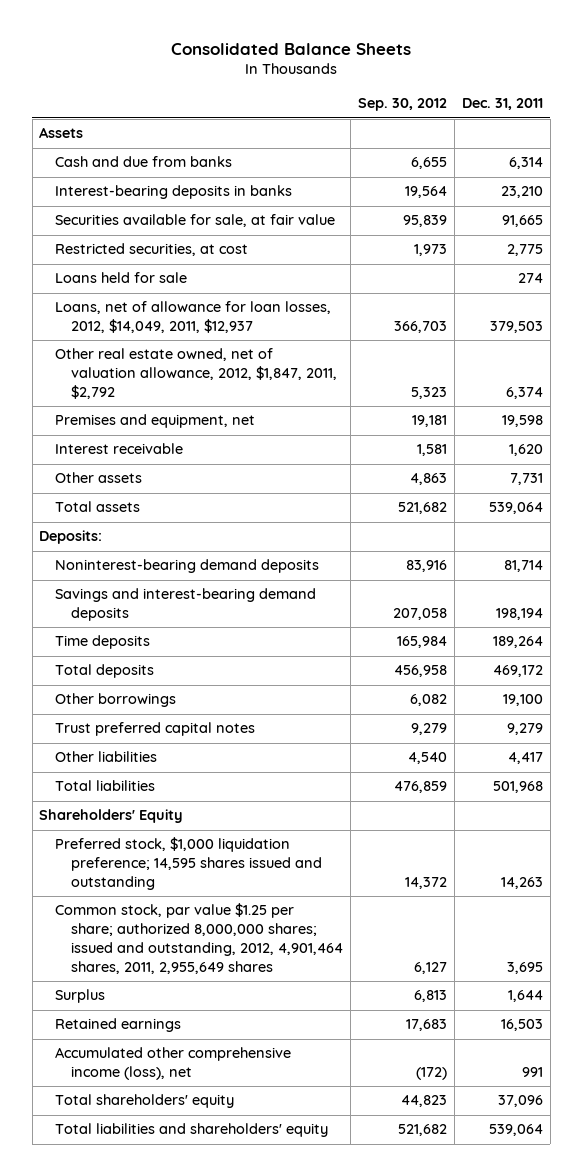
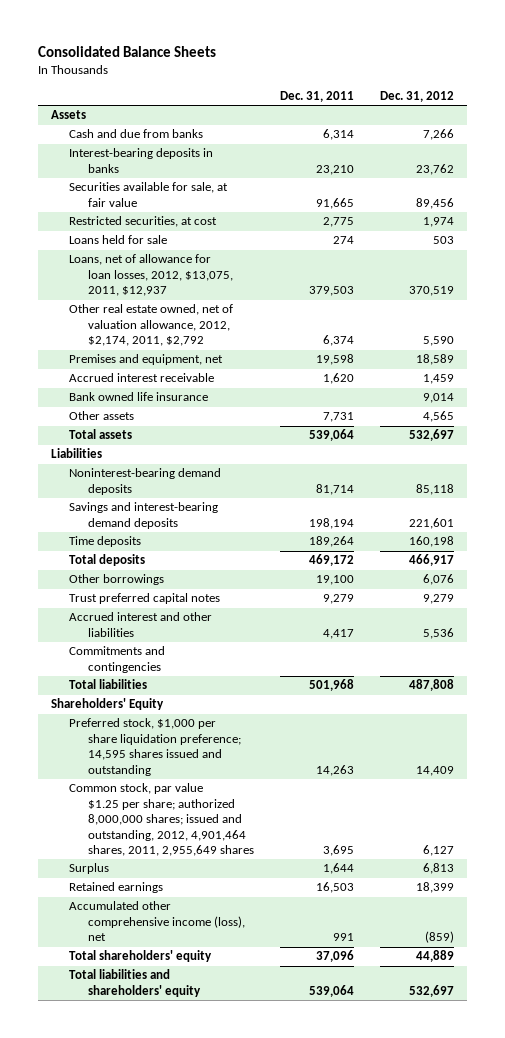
[358,98,448,112] Sep. 30, 2012 -> none
none -> [380,90,455,102] Dec. 31, 2012
[55,301,332,334] Loans, net of allowance for loan losses, 2012, $14,049, 2011, $12,937 -> [69,254,234,297] Loans, net of allowance for loan losses, 2012, $13,075, 2011, $12,937
[55,348,338,400] Other real estate owned, net of valuation allowance, 2012, $1,847, 2011, $2,792 -> [69,304,234,347] Other real estate owned, net of valuation allowance, 2012, $2,174, 2011, $2,792
[55,443,184,455] Interest receivable -> [69,373,215,383] Accrued interest receivable
none -> [69,392,209,402] Bank owned life insurance
[39,530,103,545] Deposits: -> none
none -> [50,448,102,459] Liabilities
[55,751,158,763] Other liabilities -> [69,612,213,637] Accrued interest and other liabilities
none -> [69,646,166,673] Commitments and contingencies
[55,837,323,891] Preferred stock, $1,000 liquidation preference; 14,595 shares issued and outstanding -> [69,718,242,776] Preferred stock, $1,000 per share liquidation preference; 14,595 shares issued and outstanding

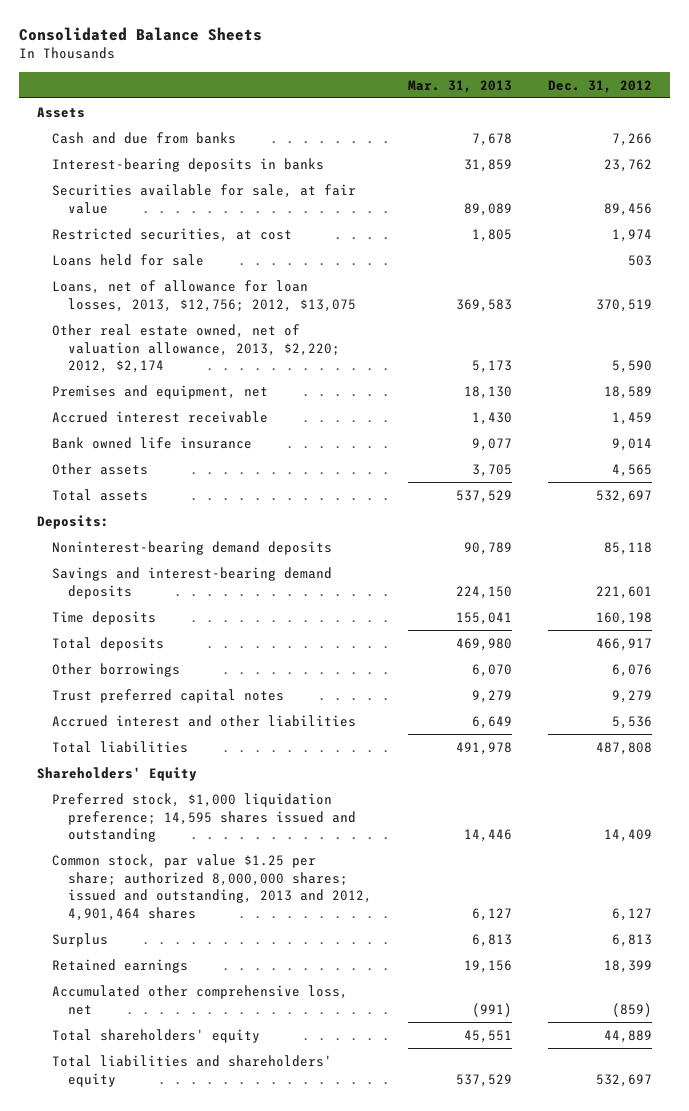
[280,90,355,102] Dec. 31, 2011 -> none
none -> [408,79,513,93] Mar. 31, 2013
[69,254,234,297] Loans, net of allowance for loan losses, 2012, $13,075, 2011, $12,937 -> [52,279,356,312] Loans, net of allowance for loan losses, 2013, $12,756; 2012, $13,075
[69,304,234,347] Other real estate owned, net of valuation allowance, 2012, $2,174, 2011, $2,792 -> [52,323,340,374] Other real estate owned, net of valuation allowance, 2013, $2,220; 2012, $2,174
[50,448,102,459] Liabilities -> none
none -> [36,514,109,529] Deposits:
[69,646,166,673] Commitments and contingencies -> none
[69,718,242,776] Preferred stock, $1,000 per share liquidation preference; 14,595 shares issued and outstanding -> [52,792,356,843] Preferred stock, $1,000 liquidation preference; 14,595 shares issued and outstanding
[69,783,255,857] Common stock, par value $1.25 per share; authorized 8,000,000 shares; issued and outstanding, 2012, 4,901,464 shares, 2011, 2,955,649 shares -> [52,853,372,921] Common stock, par value $1.25 per share; authorized 8,000,000 shares; issued and outstanding, 2013 and 2012, 4,901,464 shares
[69,901,246,942] Accumulated other comprehensive income (loss), net -> [52,984,349,1015] Accumulated other comprehensive loss, net

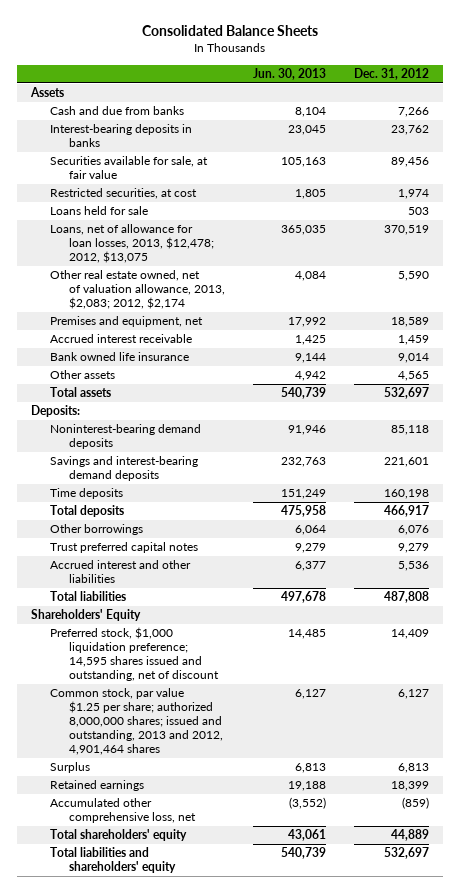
[408,79,513,93] Mar. 31, 2013 -> none
none -> [253,67,327,80] Jun. 30, 2013
[52,279,356,312] Loans, net of allowance for loan losses, 2013, $12,756; 2012, $13,075 -> [50,224,215,264] Loans, net of allowance for loan losses, 2013, $12,478; 2012, $13,075
[52,323,340,374] Other real estate owned, net of valuation allowance, 2013, $2,220; 2012, $2,174 -> [50,270,226,310] Other real estate owned, net of valuation allowance, 2013, $2,083; 2012, $2,174
[52,792,356,843] Preferred stock, $1,000 liquidation preference; 14,595 shares issued and outstanding -> [50,627,220,682] Preferred stock, $1,000 liquidation preference; 14,595 shares issued and outstanding, net of discount

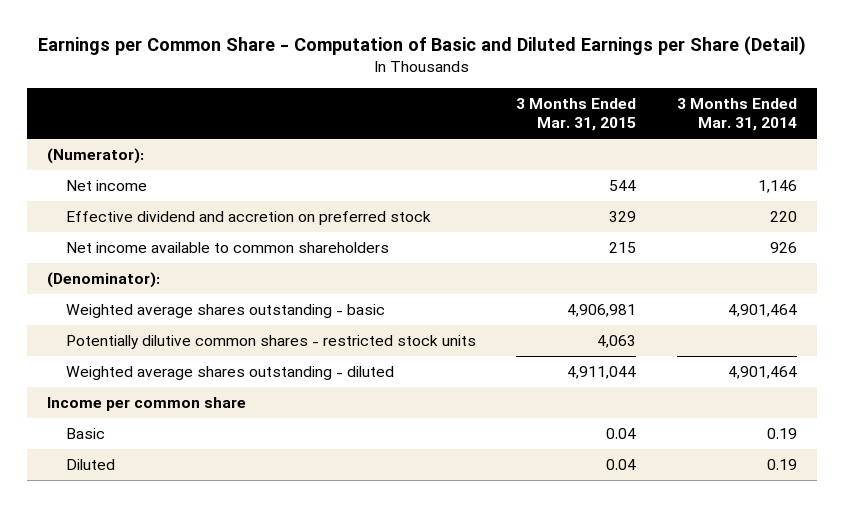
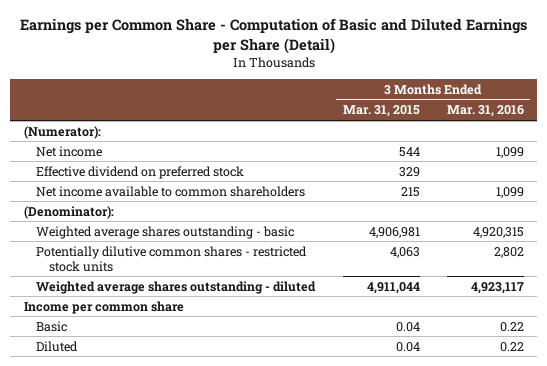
[676,97,797,132] 3 Months Ended Mar. 31, 2014 -> none
none -> [446,105,524,118] Mar. 31, 2016
[66,210,432,225] Effective dividend and accretion on preferred stock -> [36,165,245,179] Effective dividend on preferred stock

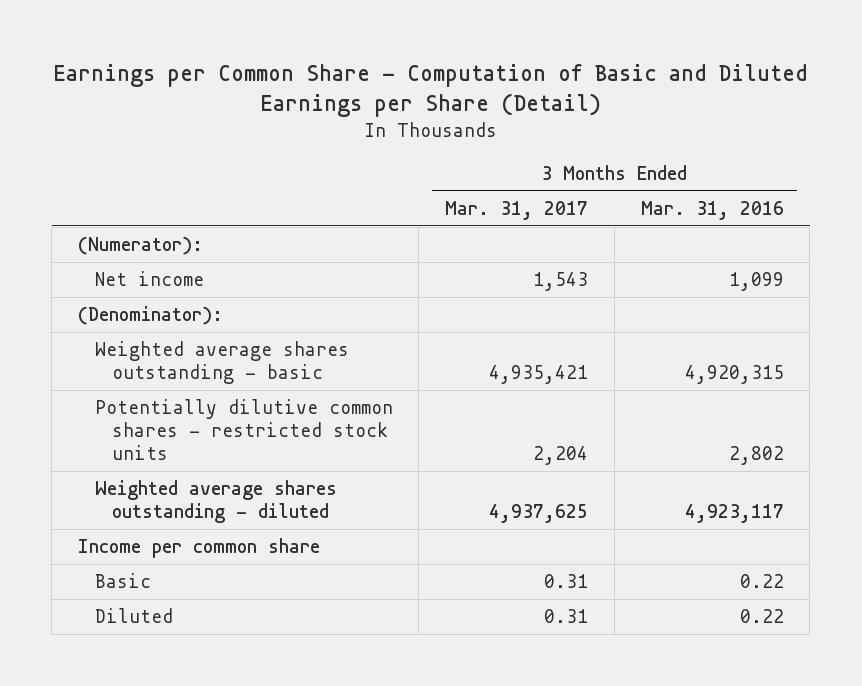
[342,105,420,118] Mar. 31, 2015 -> none
none -> [445,200,589,220] Mar. 31, 2017
[36,165,245,179] Effective dividend on preferred stock -> none
[36,185,306,197] Net income available to common shareholders -> none

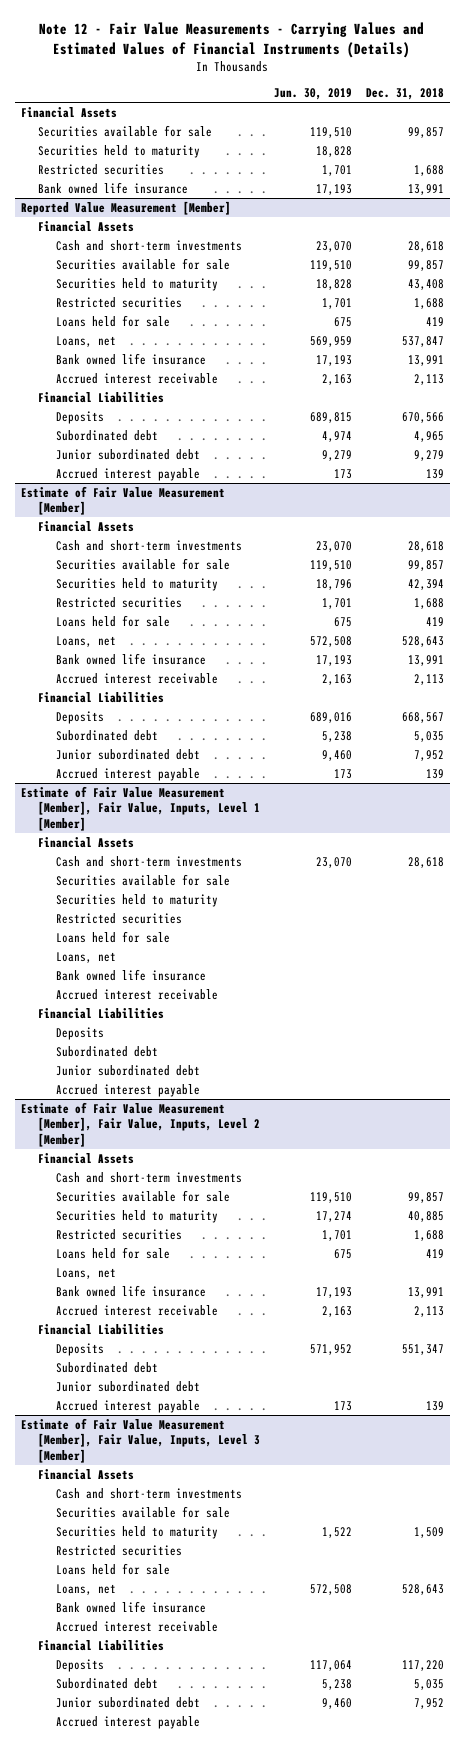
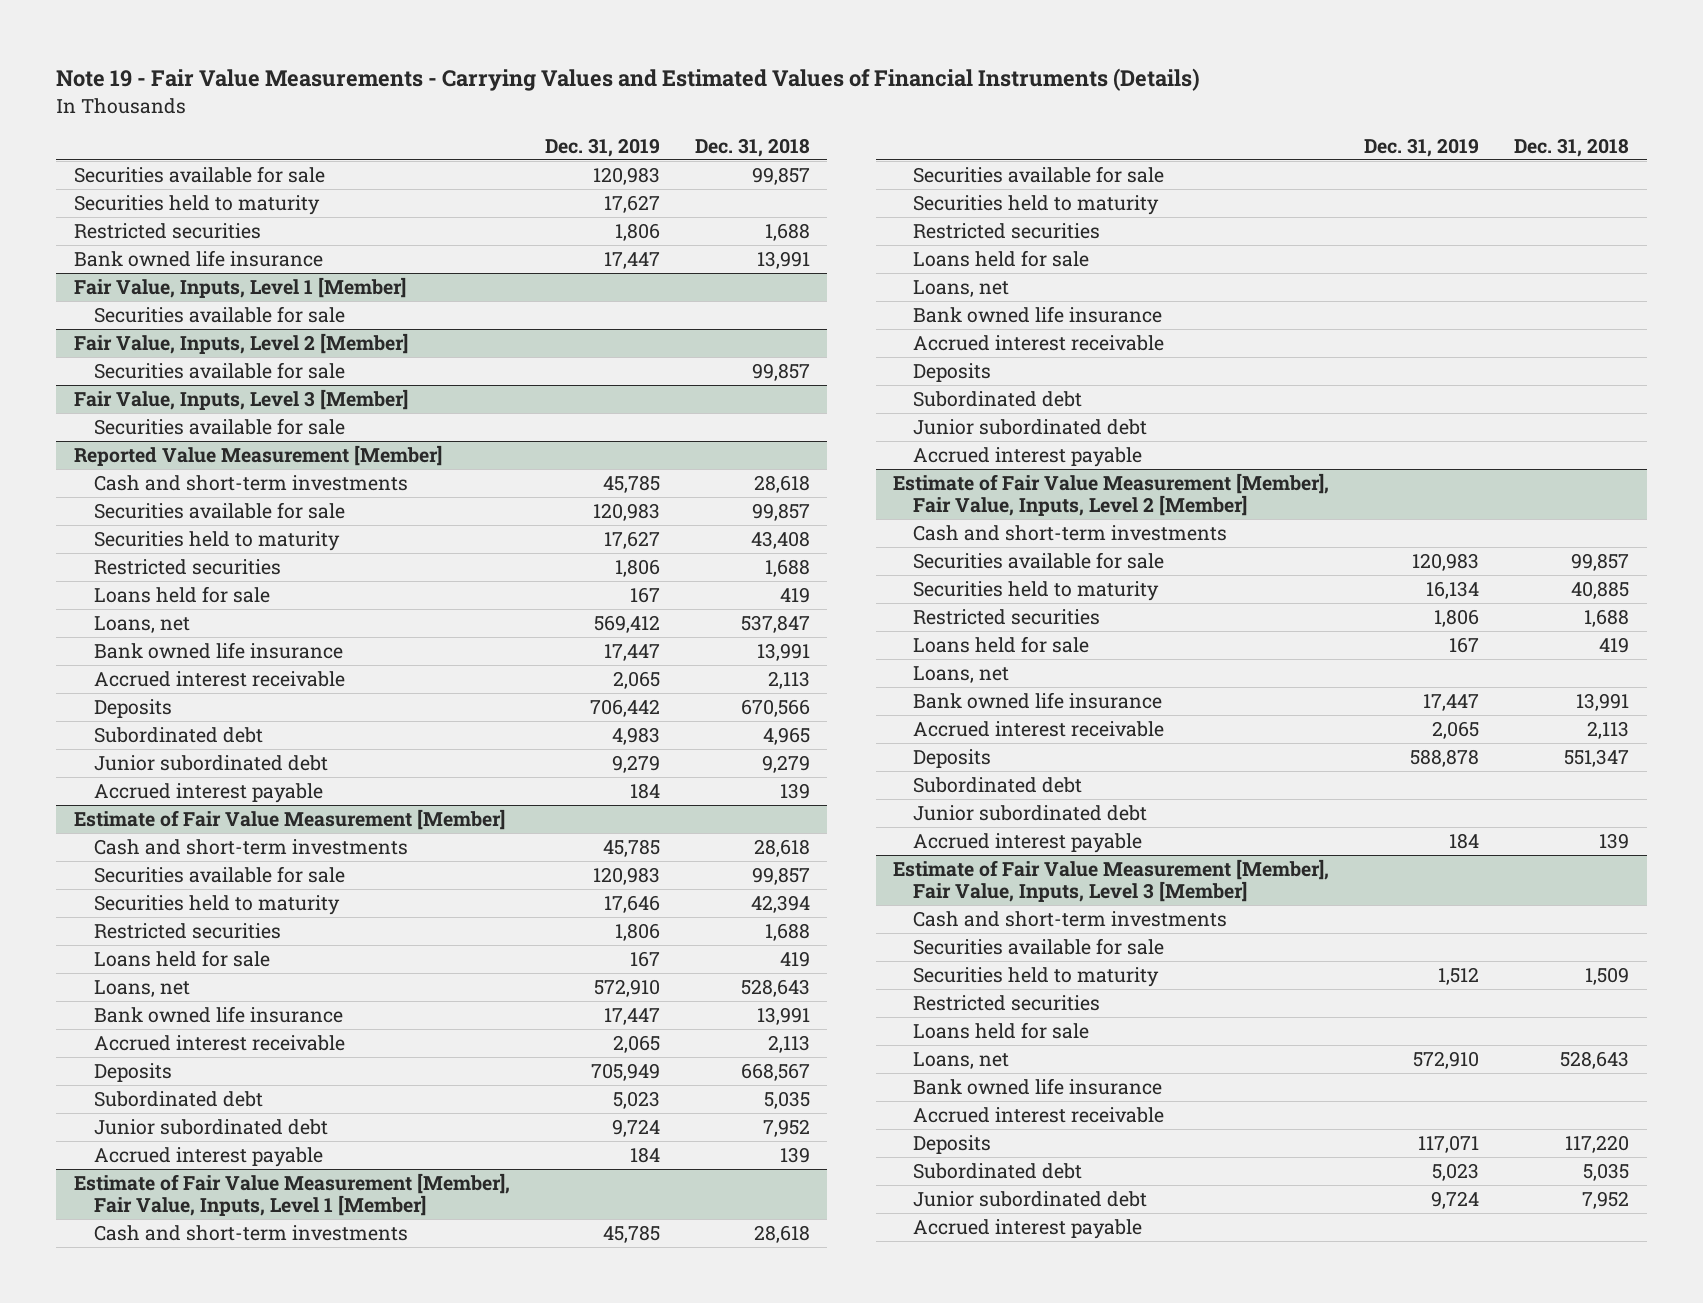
[39,22,425,58] Note 12 - Fair Value Measurements - Carrying Values and Estimated Values of Financial Instruments (Details) -> [56,68,1201,92] Note 19 - Fair Value Measurements - Carrying Values and Estimated Values of Financial Instruments (Details)
[274,88,353,101] Jun. 30, 2019 -> none
none -> [544,137,660,157] Dec. 31, 2019
[21,106,118,118] Financial Assets -> none
none -> [73,276,406,298] Fair Value, Inputs, Level 1 [Member]
none -> [94,305,346,323] Securities available for sale
none -> [73,332,408,354] Fair Value, Inputs, Level 2 [Member]
none -> [94,361,346,379] Securities available for sale
none -> [73,388,408,410] Fair Value, Inputs, Level 3 [Member]
none -> [94,417,346,435] Securities available for sale
[38,220,135,232] Financial Assets -> none
[38,391,165,403] Financial Liabilities -> none
[38,520,135,532] Financial Assets -> none
[38,691,165,703] Financial Liabilities -> none
[38,836,135,848] Financial Assets -> none
[38,1007,165,1019] Financial Liabilities -> none
[38,1152,135,1164] Financial Assets -> none
[38,1323,165,1335] Financial Liabilities -> none
[38,1468,135,1480] Financial Assets -> none
[38,1639,165,1651] Financial Liabilities -> none

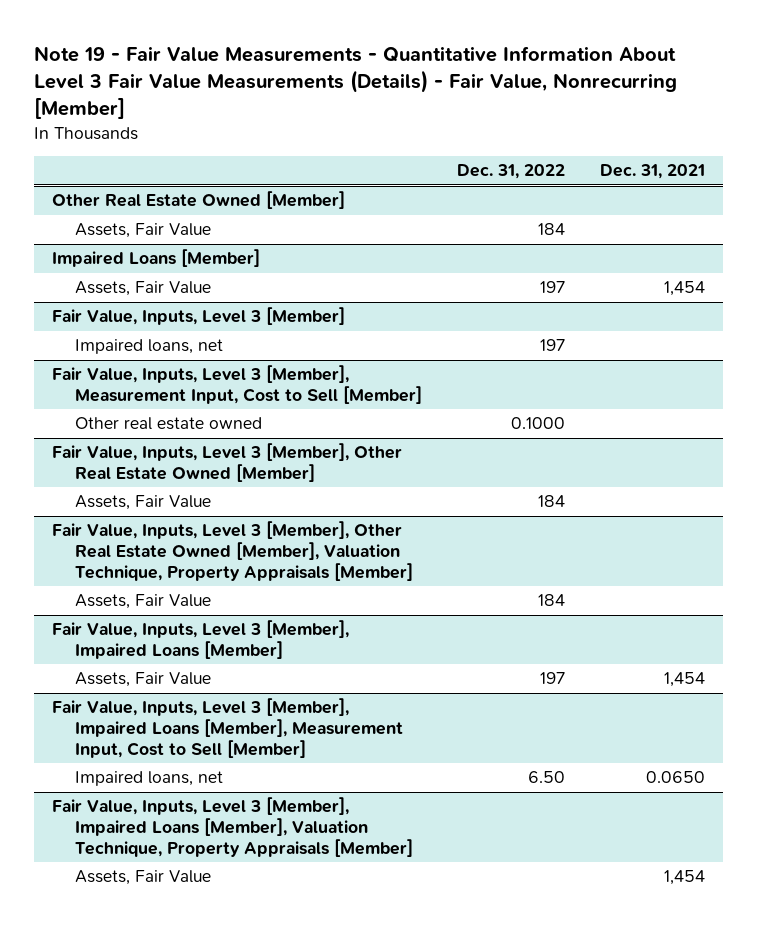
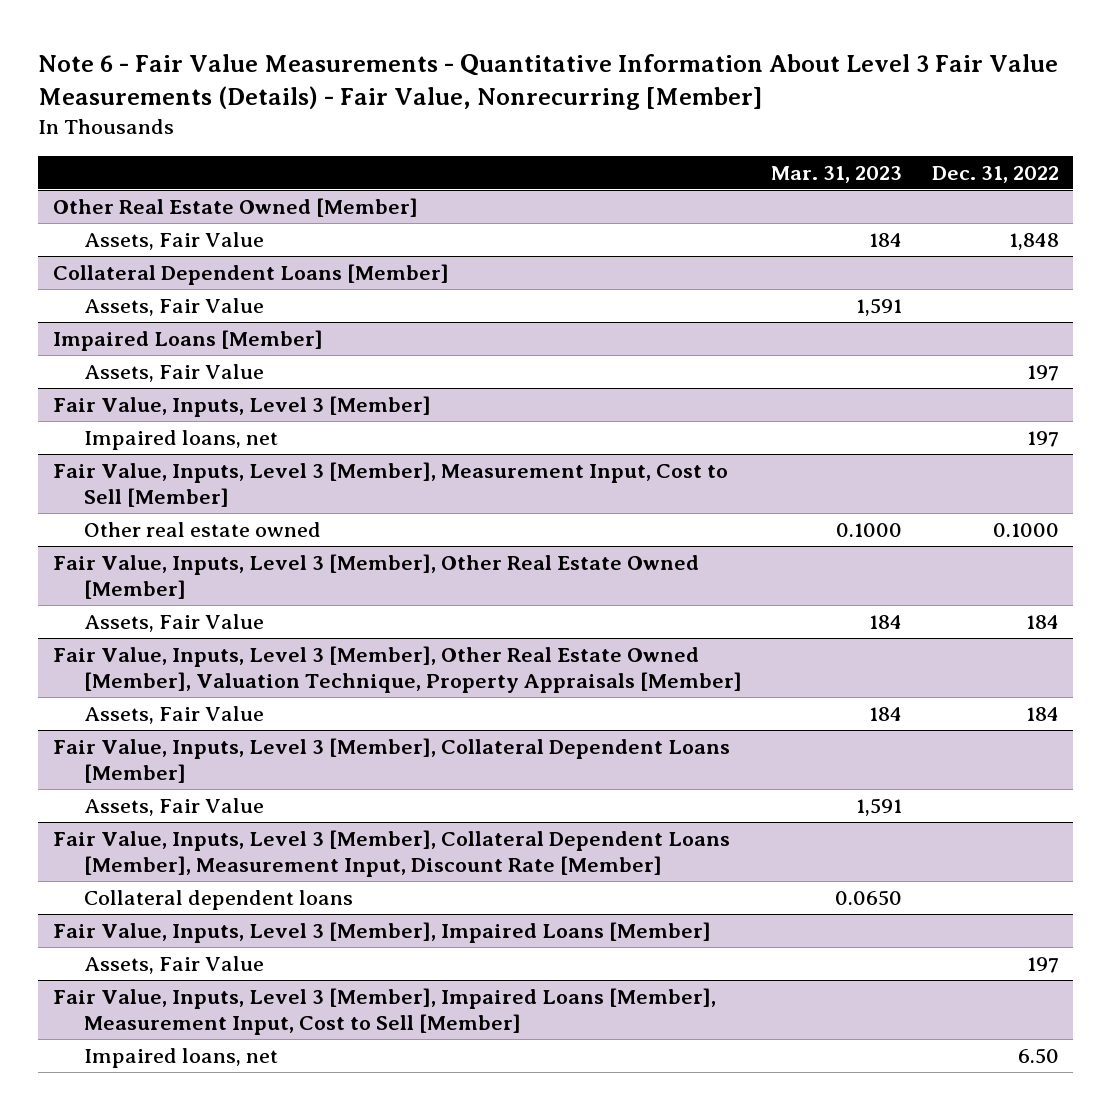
[34,46,678,120] Note 19 - Fair Value Measurements - Quantitative Information About Level 3 Fair Value Measurements (Details) - Fair Value, Nonrecurring [Member] -> [38,53,1059,111] Note 6 - Fair Value Measurements - Quantitative Information About Level 3 Fair Value Measurements (Details) - Fair Value, Nonrecurring [Member]
[600,164,706,180] Dec. 31, 2021 -> none
none -> [771,165,903,183] Mar. 31, 2023
[538,223,566,236] 184 -> [1008,232,1059,250] 1,848
none -> [53,263,450,285] Collateral Dependent Loans [Member]
none -> [84,297,265,316] Assets, Fair Value
none -> [53,737,731,783] Fair Value, Inputs, Level 3 [Member], Collateral Dependent Loans [Member]
none -> [84,797,265,816] Assets, Fair Value
none -> [53,829,731,877] Fair Value, Inputs, Level 3 [Member], Collateral Dependent Loans [Member], Measurement Input, Discount Rate [Member]
none -> [84,889,354,910] Collateral dependent loans
[51,797,414,857] Fair Value, Inputs, Level 3 [Member], Impaired Loans [Member], Valuation Technique, Property Appraisals [Member] -> none
[75,870,212,886] Assets, Fair Value -> none

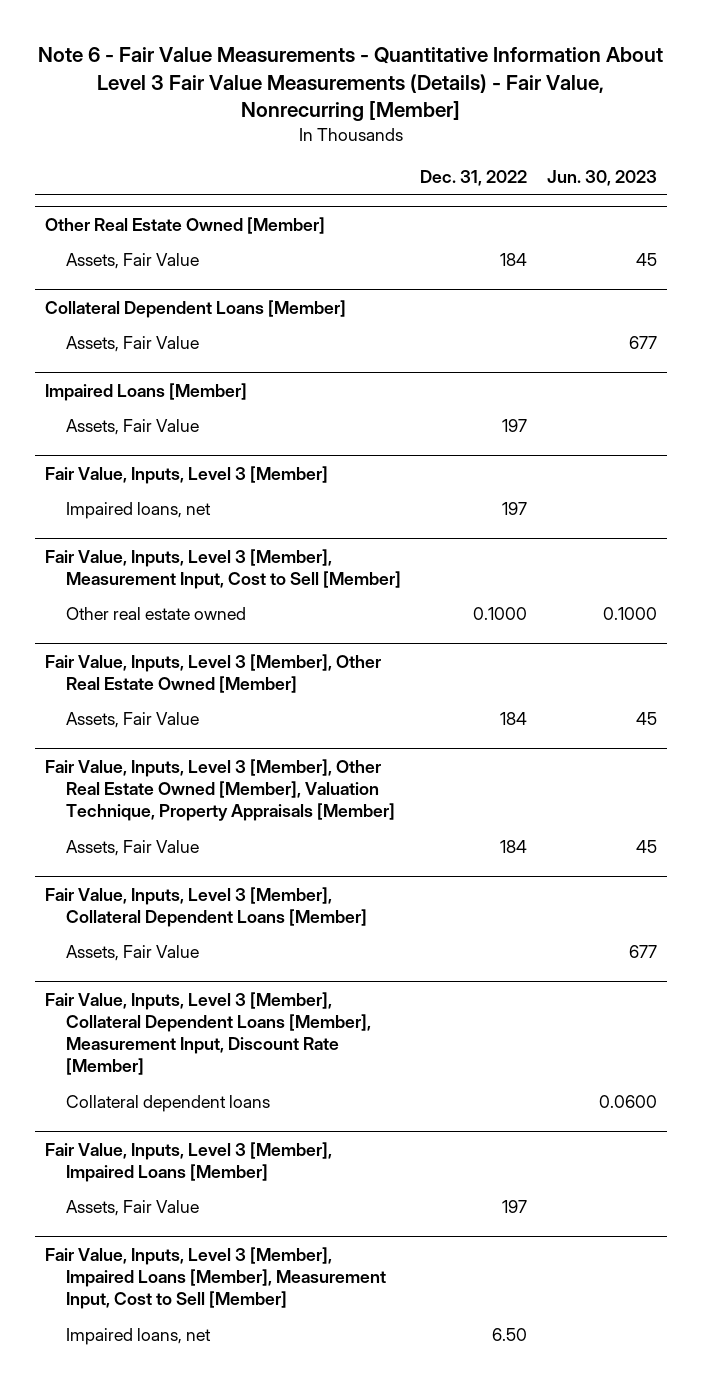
[771,165,903,183] Mar. 31, 2023 -> none
none -> [547,169,658,186] Jun. 30, 2023
[1008,232,1059,250] 1,848 -> [500,253,528,267] 184

